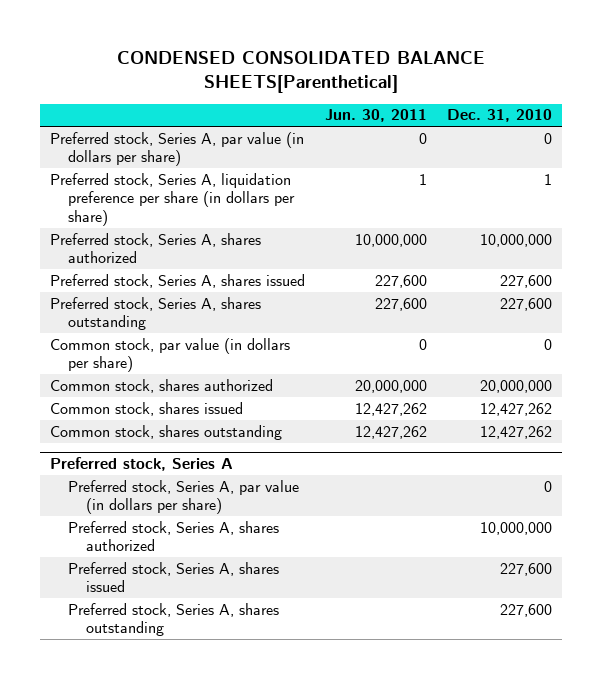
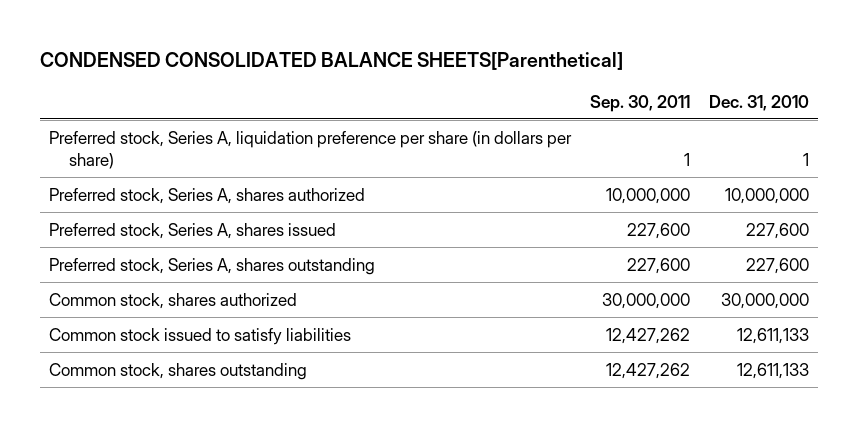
[324,109,427,123] Jun. 30, 2011 -> none
none -> [590,94,691,112] Sep. 30, 2011
[49,131,304,167] Preferred stock, Series A, par value (in dollars per share) -> none
[49,337,290,373] Common stock, par value (in dollars per share) -> none
[49,457,233,472] Preferred stock, Series A -> none
[68,479,300,515] Preferred stock, Series A, par value (in dollars per share) -> none
[68,520,280,552] Preferred stock, Series A, shares authorized -> none
[68,561,280,593] Preferred stock, Series A, shares issued -> none
[68,602,280,637] Preferred stock, Series A, shares outstanding -> none
[479,379,552,393] 20,000,000 -> [720,292,809,309] 30,000,000
[49,401,243,416] Common stock, shares issued -> [49,327,352,345] Common stock issued to satisfy liabilities
[479,402,552,416] 12,427,262 -> [736,327,809,344] 12,611,133
[479,425,552,439] 12,427,262 -> [736,362,809,379] 12,611,133

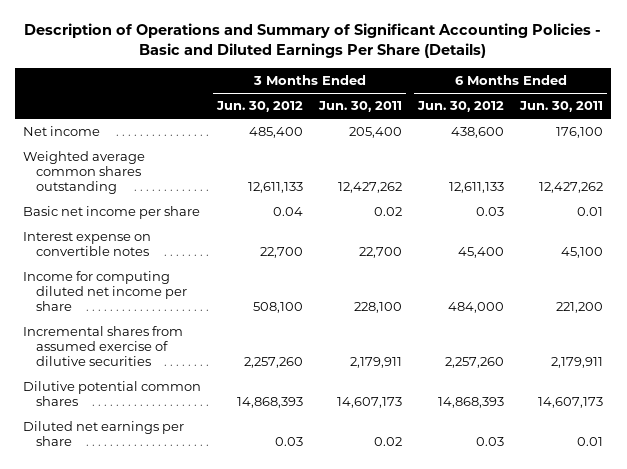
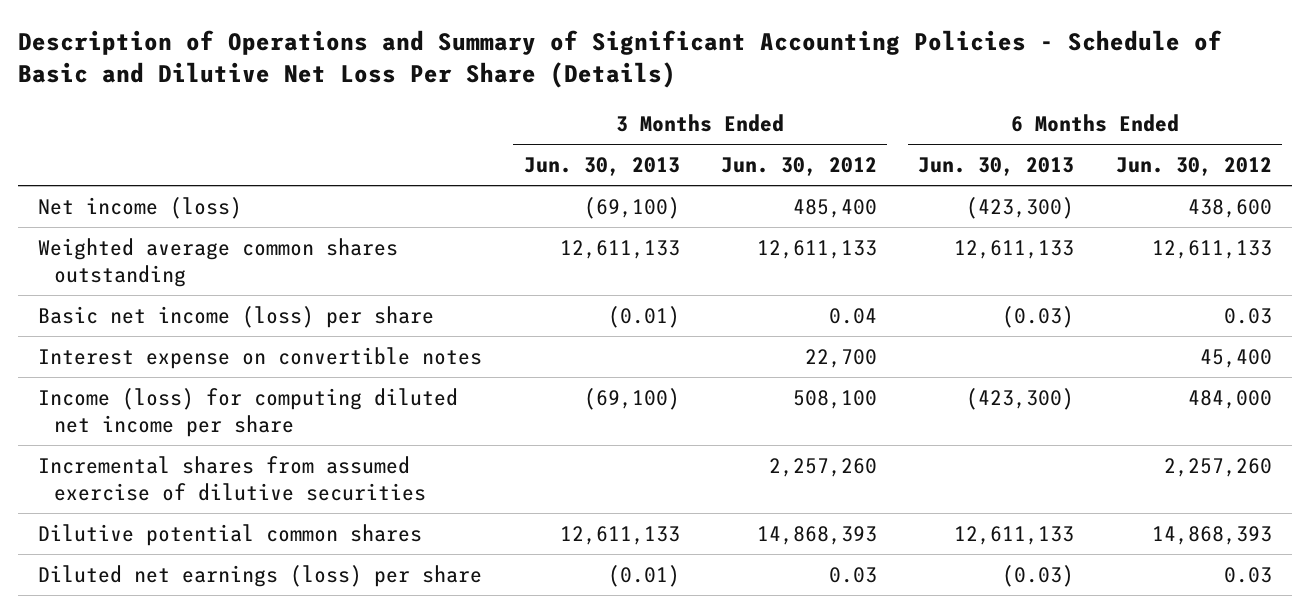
[24,23,602,59] Description of Operations and Summary of Significant Accounting Policies - Basic and Diluted Earnings Per Share (Details) -> [17,29,1222,89] Description of Operations and Summary of Significant Accounting Policies - Schedule of Basic and Dilutive Net Loss Per Share (Details)
[318,101,403,113] Jun. 30, 2011 -> none
[519,101,604,113] Jun. 30, 2011 -> none
none -> [523,156,680,176] Jun. 30, 2013
none -> [918,156,1075,176] Jun. 30, 2013
[23,126,101,137] Net income -> [38,196,243,219] Net income (loss)
[23,206,201,220] Basic net income per share -> [38,305,435,328] Basic net income (loss) per share
[23,271,188,312] Income for computing diluted net income per share -> [38,387,459,437] Income (loss) for computing diluted net income per share
[23,421,185,447] Diluted net earnings per share -> [38,564,483,587] Diluted net earnings (loss) per share

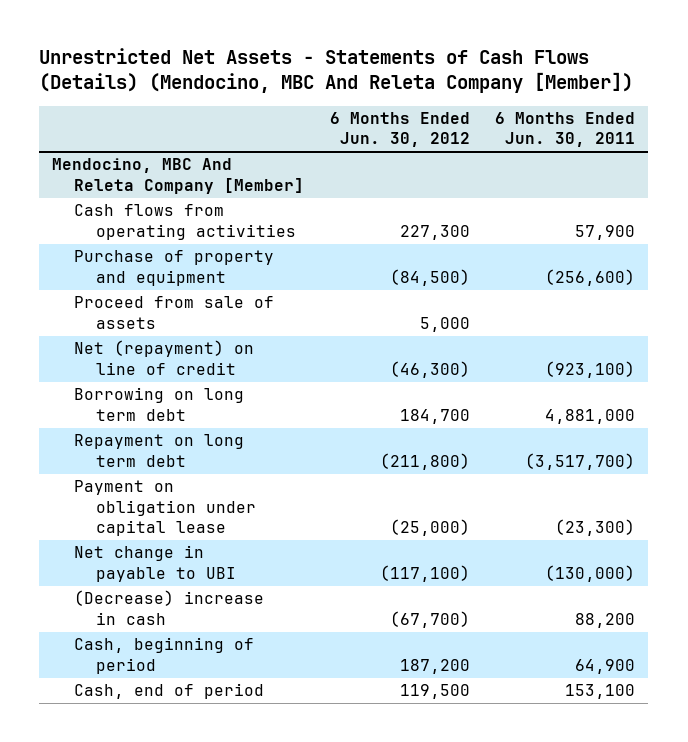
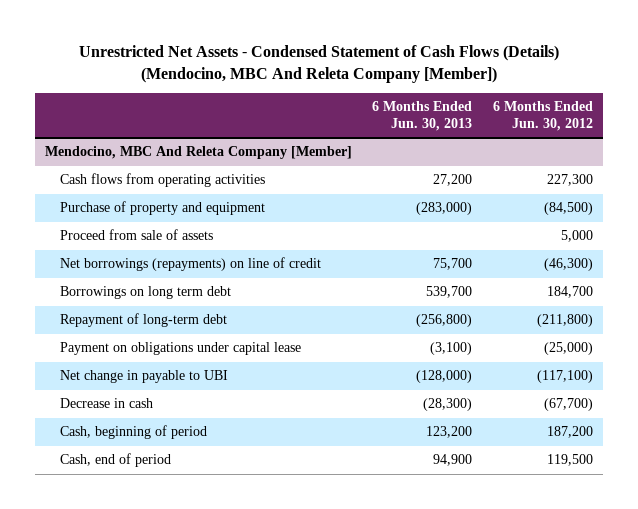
[39,48,634,94] Unrestricted Net Assets - Statements of Cash Flows (Details) (Mendocino, MBC And Releta Company [Member]) -> [78,44,559,83] Unrestricted Net Assets - Condensed Statement of Cash Flows (Details) (Mendocino, MBC And Releta Company [Member])
[495,111,636,148] 6 Months Ended Jun. 30, 2011 -> none
none -> [372,101,473,132] 6 Months Ended Jun. 30, 2013
[74,340,255,375] Net (repayment) on line of credit -> [60,257,322,272] Net borrowings (repayments) on line of credit
[74,387,245,421] Borrowing on long term debt -> [60,286,232,300] Borrowings on long term debt
[74,434,245,467] Repayment on long term debt -> [60,313,228,328] Repayment of long-term debt
[74,480,257,537] Payment on obligation under capital lease -> [60,342,302,356] Payment on obligations under capital lease
[74,590,265,625] (Decrease) increase in cash -> [60,398,154,409] Decrease in cash

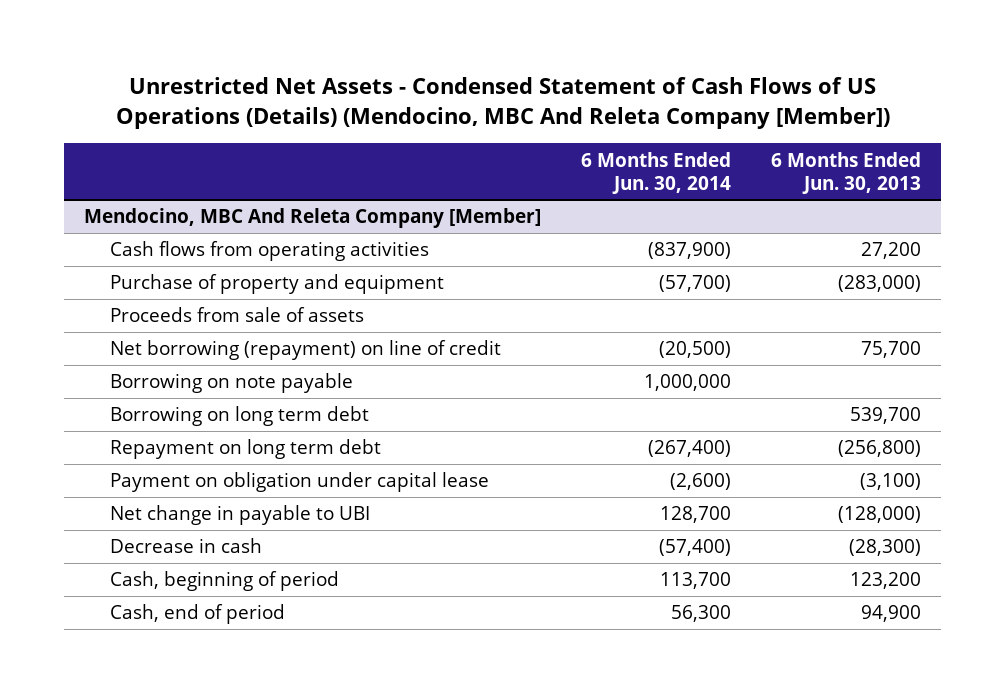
[78,44,559,83] Unrestricted Net Assets - Condensed Statement of Cash Flows (Details) (Mendocino, MBC And Releta Company [Member]) -> [115,77,890,130] Unrestricted Net Assets - Condensed Statement of Cash Flows of US Operations (Details) (Mendocino, MBC And Releta Company [Member])
[492,101,593,132] 6 Months Ended Jun. 30, 2012 -> none
none -> [581,151,732,194] 6 Months Ended Jun. 30, 2014
[60,229,214,241] Proceed from sale of assets -> [110,307,365,323] Proceeds from sale of assets
[60,257,322,272] Net borrowings (repayments) on line of credit -> [110,340,502,361] Net borrowing (repayment) on line of credit
none -> [110,373,354,394] Borrowing on note payable
[60,286,232,300] Borrowings on long term debt -> [110,406,370,427] Borrowing on long term debt
[60,313,228,328] Repayment of long-term debt -> [110,439,382,460] Repayment on long term debt
[60,342,302,356] Payment on obligations under capital lease -> [110,472,490,493] Payment on obligation under capital lease

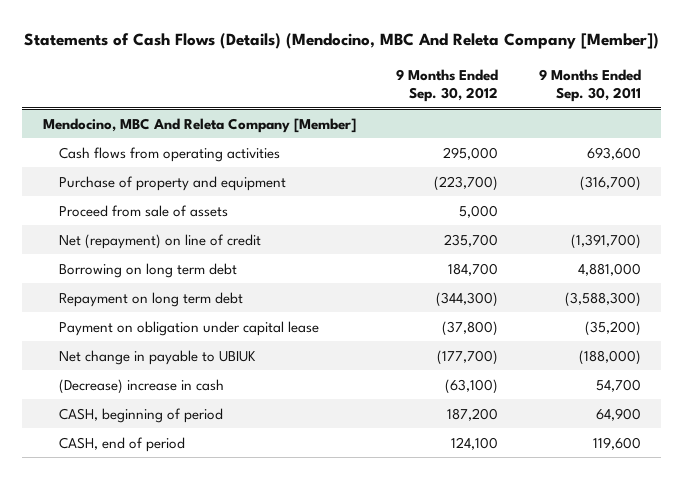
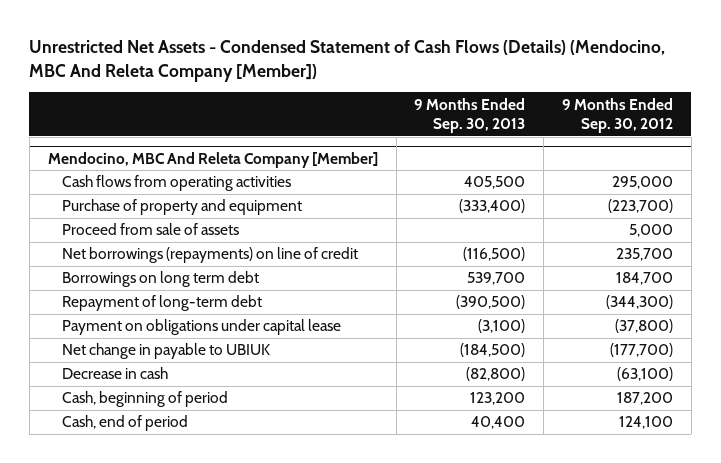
[23,33,659,50] Statements of Cash Flows (Details) (Mendocino, MBC And Releta Company [Member]) -> [29,40,666,83] Unrestricted Net Assets - Condensed Statement of Cash Flows (Details) (Mendocino, MBC And Releta Company [Member])
[538,68,641,102] 9 Months Ended Sep. 30, 2011 -> none
none -> [414,97,526,134] 9 Months Ended Sep. 30, 2013
[58,233,261,249] Net (repayment) on line of credit -> [62,247,359,264] Net borrowings (repayments) on line of credit
[58,262,237,278] Borrowing on long term debt -> [62,271,260,288] Borrowings on long term debt
[58,291,243,307] Repayment on long term debt -> [62,295,263,312] Repayment of long-term debt
[58,320,319,336] Payment on obligation under capital lease -> [62,319,342,336] Payment on obligations under capital lease
[58,378,224,394] (Decrease) increase in cash -> [62,367,169,380] Decrease in cash
[58,407,223,423] CASH, beginning of period -> [62,391,229,408] Cash, beginning of period
[58,436,185,452] CASH, end of period -> [62,415,189,432] Cash, end of period

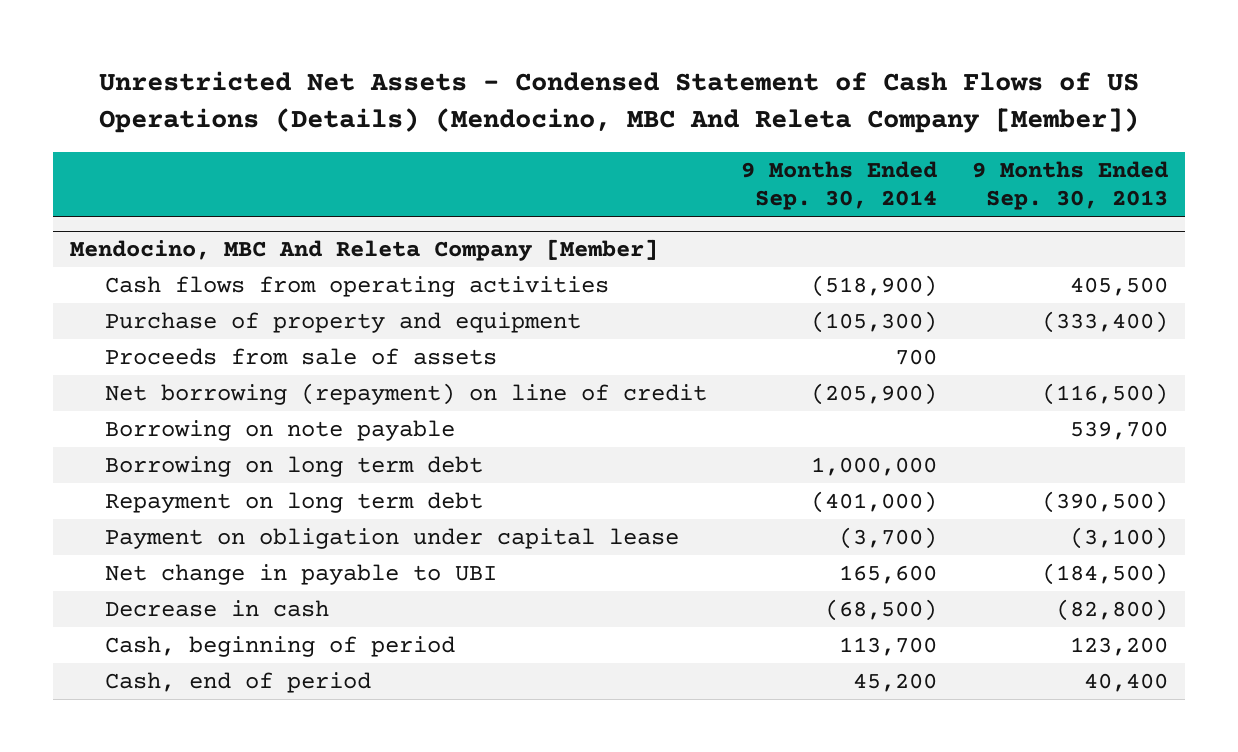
[29,40,666,83] Unrestricted Net Assets - Condensed Statement of Cash Flows (Details) (Mendocino, MBC And Releta Company [Member]) -> [98,71,1139,134] Unrestricted Net Assets - Condensed Statement of Cash Flows of US Operations (Details) (Mendocino, MBC And Releta Company [Member])
[562,97,674,134] 9 Months Ended Sep. 30, 2012 -> none
none -> [741,160,938,210] 9 Months Ended Sep. 30, 2014
[62,223,240,236] Proceed from sale of assets -> [104,348,497,366] Proceeds from sale of assets
[62,247,359,264] Net borrowings (repayments) on line of credit -> [104,383,707,406] Net borrowing (repayment) on line of credit
[62,271,260,288] Borrowings on long term debt -> [104,420,455,442] Borrowing on note payable
none -> [104,456,483,478] Borrowing on long term debt
[62,295,263,312] Repayment of long-term debt -> [104,492,483,514] Repayment on long term debt
[62,319,342,336] Payment on obligations under capital lease -> [104,528,679,550] Payment on obligation under capital lease
[62,343,271,360] Net change in payable to UBIUK -> [104,564,497,586] Net change in payable to UBI

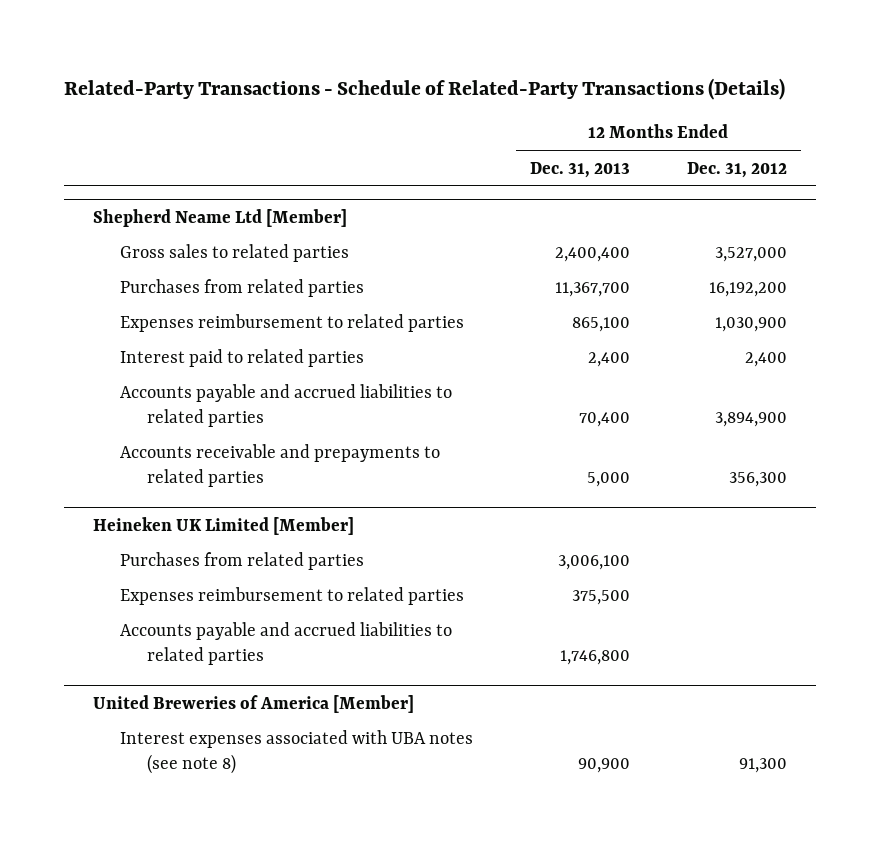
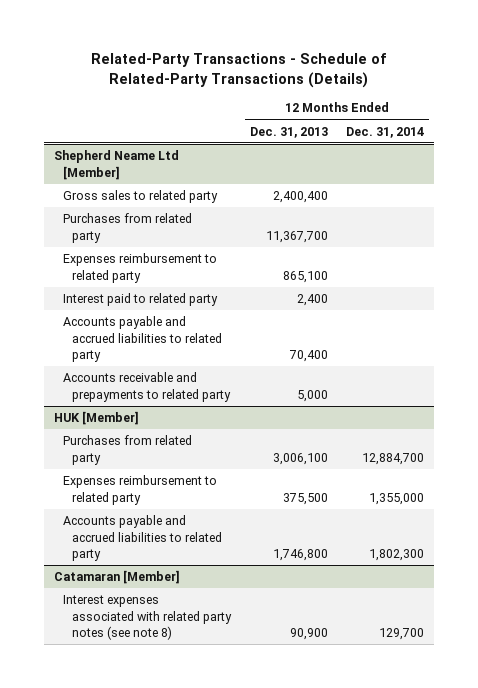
[687,161,788,178] Dec. 31, 2012 -> none
none -> [346,126,425,138] Dec. 31, 2014
[93,516,355,535] Heineken UK Limited [Member] -> none
[93,694,415,713] United Breweries of America [Member] -> none
[119,244,349,263] Gross sales to related parties -> [62,190,218,204] Gross sales to related party
[119,279,364,298] Purchases from related parties -> [62,213,192,243] Purchases from related party
[119,314,464,333] Expenses reimbursement to related parties -> [62,253,217,283] Expenses reimbursement to related party
[119,349,364,368] Interest paid to related parties -> [62,293,218,307] Interest paid to related party
[119,384,452,427] Accounts payable and accrued liabilities to related parties -> [62,316,222,363] Accounts payable and accrued liabilities to related party
[119,444,440,487] Accounts receivable and prepayments to related parties -> [62,372,231,402] Accounts receivable and prepayments to related party
none -> [53,411,139,426] HUK [Member]
[119,552,364,571] Purchases from related parties -> [62,435,192,465] Purchases from related party
[119,587,464,606] Expenses reimbursement to related parties -> [62,475,217,505] Expenses reimbursement to related party
[119,622,452,665] Accounts payable and accrued liabilities to related parties -> [62,515,222,562] Accounts payable and accrued liabilities to related party
none -> [53,570,180,585] Catamaran [Member]
[119,730,473,774] Interest expenses associated with UBA notes (see note 8) -> [62,595,232,641] Interest expenses associated with related party notes (see note 8)

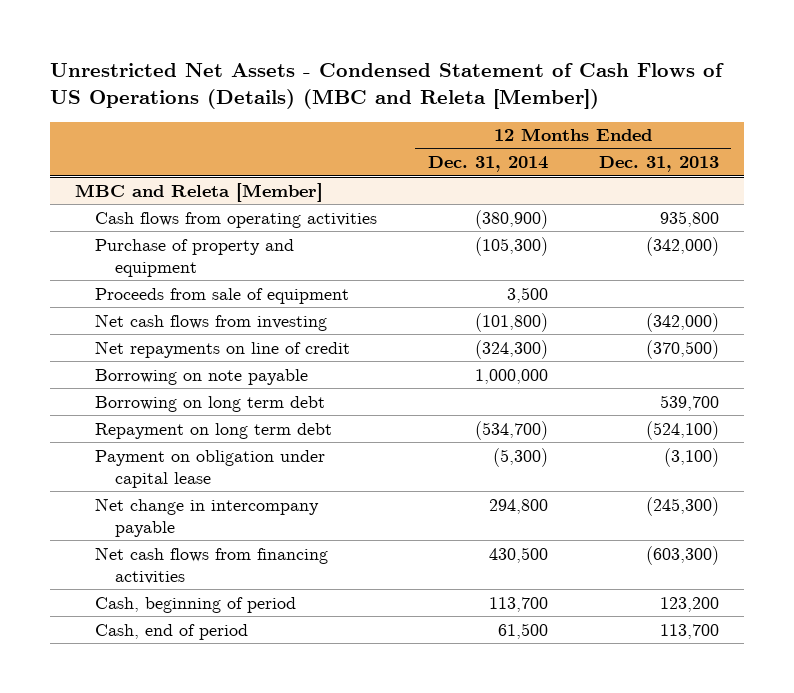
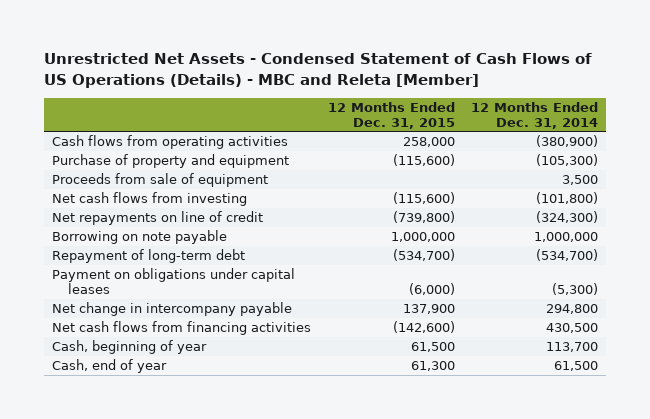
[49,63,724,110] Unrestricted Net Assets - Condensed Statement of Cash Flows of US Operations (Details) (MBC and Releta [Member]) -> [43,53,592,88] Unrestricted Net Assets - Condensed Statement of Cash Flows of US Operations (Details) - MBC and Releta [Member]
[598,156,719,173] Dec. 31, 2013 -> none
none -> [327,101,455,129] 12 Months Ended Dec. 31, 2015
[75,182,324,202] MBC and Releta [Member] -> none
[95,395,326,412] Borrowing on long term debt -> none
[95,422,333,439] Repayment on long term debt -> [52,249,246,264] Repayment of long-term debt
[95,449,326,488] Payment on obligation under capital lease -> [52,268,296,295] Payment on obligations under capital leases
[95,596,297,613] Cash, beginning of period -> [52,340,208,355] Cash, beginning of year
[95,623,249,640] Cash, end of period -> [52,359,168,374] Cash, end of year

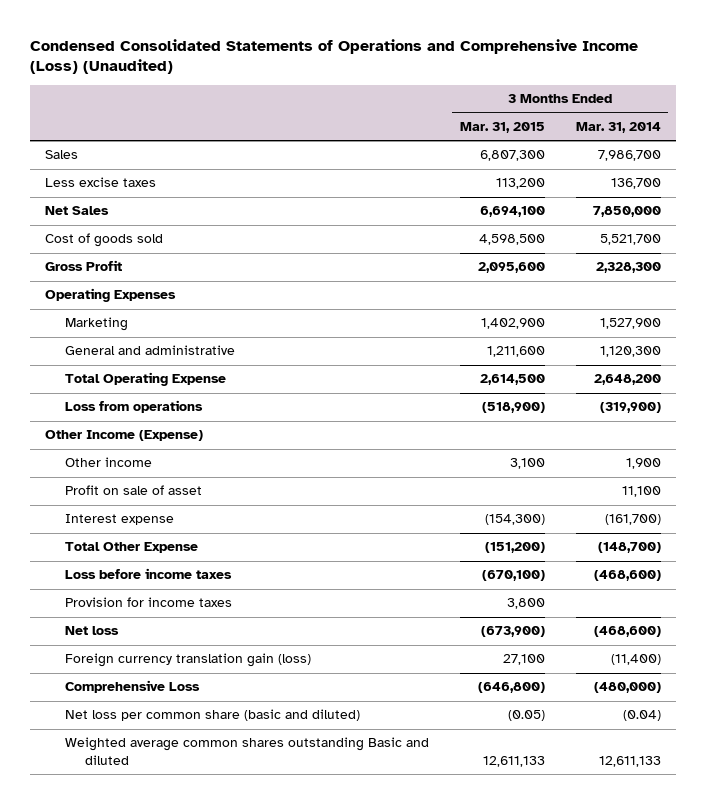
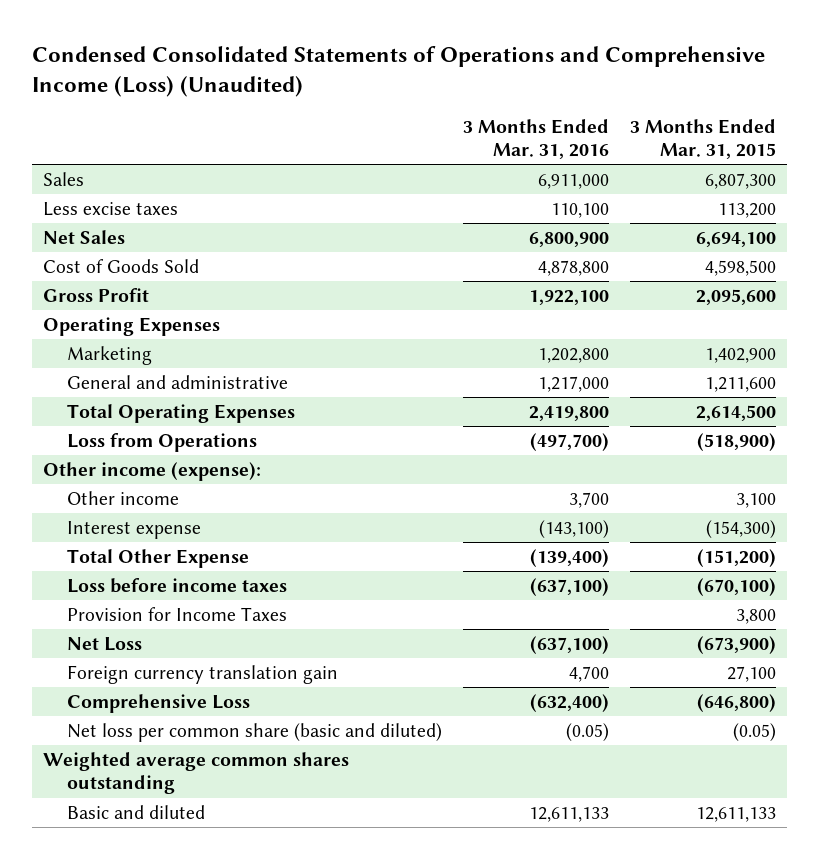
[575,121,661,133] Mar. 31, 2014 -> none
none -> [463,118,610,160] 3 Months Ended Mar. 31, 2016
[45,233,164,248] Cost of goods sold -> [42,259,199,274] Cost of Goods Sold
[65,372,227,387] Total Operating Expense -> [66,404,295,424] Total Operating Expenses
[65,400,204,414] Loss from operations -> [66,433,257,453] Loss from Operations
[45,430,204,442] Other Income (Expense) -> [42,462,261,482] Other income (expense):
[65,485,203,496] Profit on sale of asset -> none
[65,597,233,608] Provision for income taxes -> [66,607,287,622] Provision for Income Taxes
[65,626,120,636] Net loss -> [66,637,142,652] Net Loss
[65,653,312,668] Foreign currency translation gain (loss) -> [66,665,338,685] Foreign currency translation gain
none -> [42,752,349,795] Weighted average common shares outstanding
[65,737,430,765] Weighted average common shares outstanding Basic and diluted -> [66,805,205,820] Basic and diluted

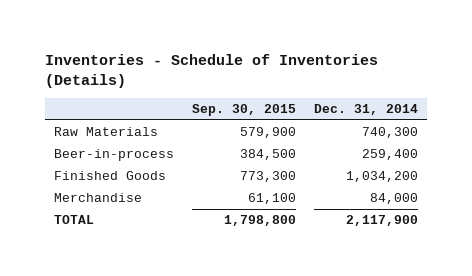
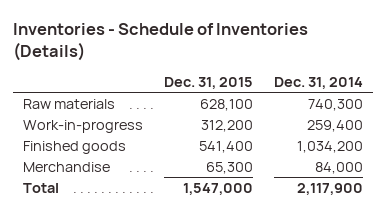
[191,104,296,117] Sep. 30, 2015 -> none
none -> [164,77,254,90] Dec. 31, 2015
[53,127,158,137] Raw Materials -> [23,98,116,109] Raw materials
[53,149,174,162] Beer-in-process -> [23,119,144,133] Work-in-progress
[53,171,166,181] Finished Goods -> [23,140,127,154] Finished goods
[53,215,94,225] TOTAL -> [23,182,60,193] Total

